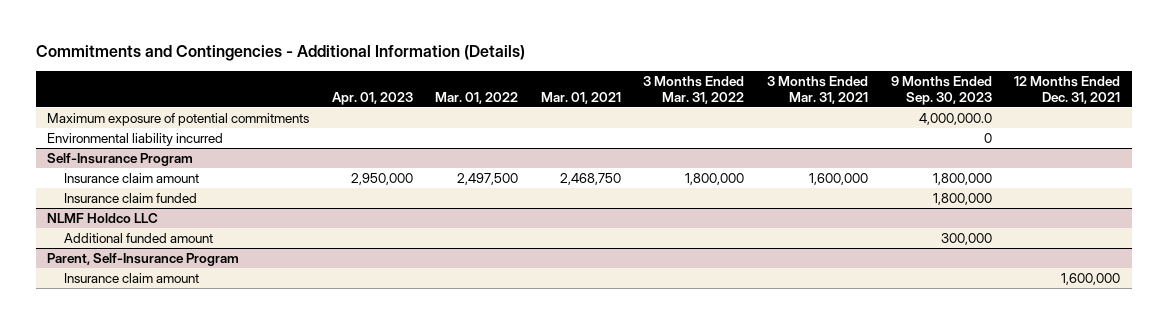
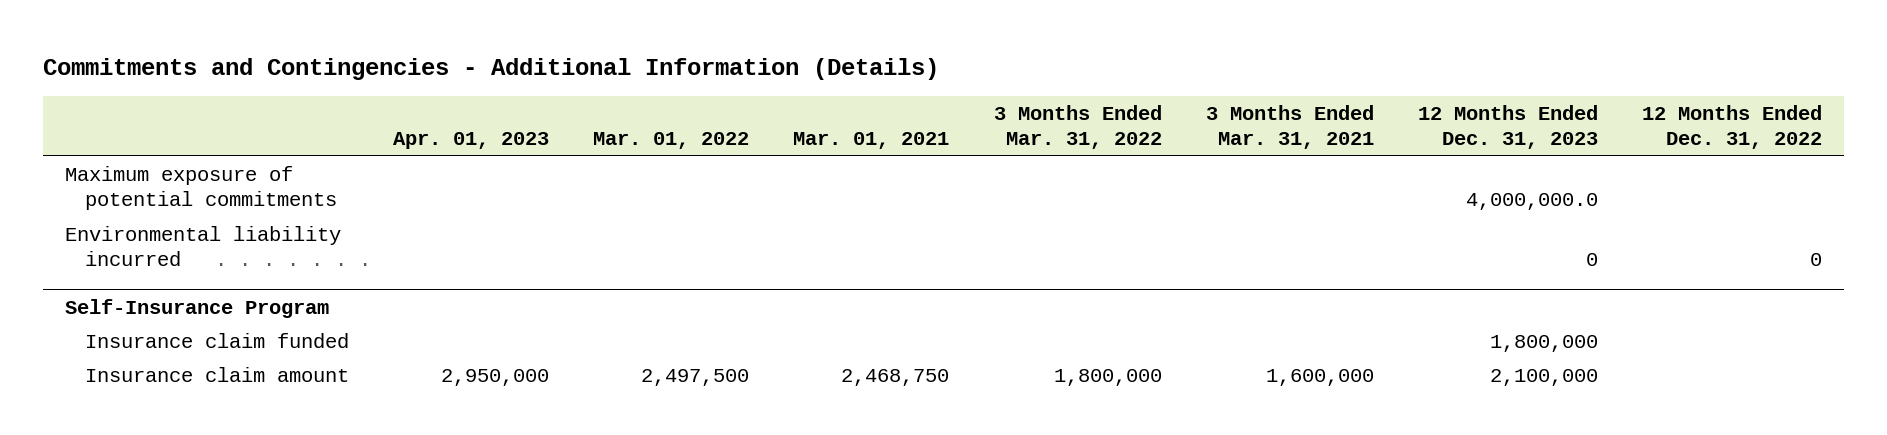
[890,75,992,105] 9 Months Ended Sep. 30, 2023 -> none
[1014,75,1121,104] 12 Months Ended Dec. 31, 2021 -> none
none -> [1417,104,1598,150] 12 Months Ended Dec. 31, 2023
none -> [1641,104,1822,150] 12 Months Ended Dec. 31, 2022
[46,213,158,224] NLMF Holdco LLC -> none
[64,233,214,244] Additional funded amount -> none
[46,253,239,267] Parent, Self-Insurance Program -> none
[64,273,200,284] Insurance claim amount -> none
[64,173,200,184] Insurance claim amount -> [85,366,350,382] Insurance claim amount

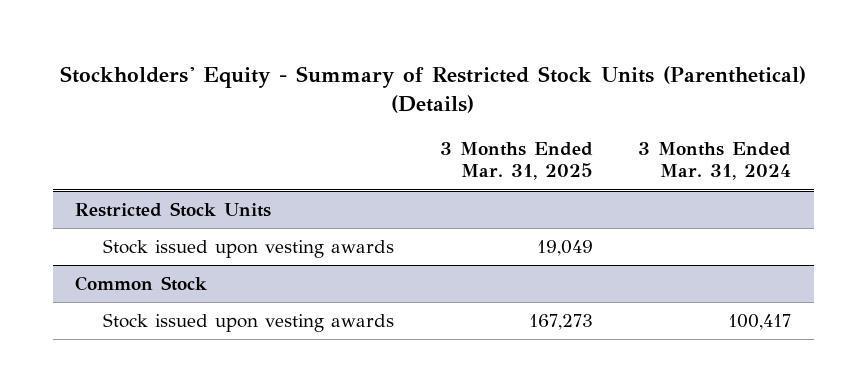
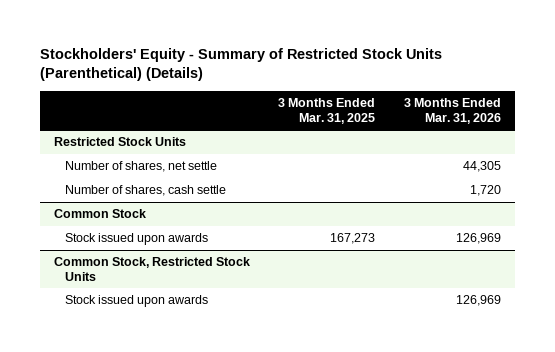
[637,141,791,181] 3 Months Ended Mar. 31, 2024 -> none
none -> [403,98,501,124] 3 Months Ended Mar. 31, 2026
[103,239,395,259] Stock issued upon vesting awards -> none
none -> [65,161,218,173] Number of shares, net settle
none -> [65,185,227,197] Number of shares, cash settle
[103,313,395,333] Stock issued upon vesting awards -> [65,233,209,246] Stock issued upon awards
none -> [53,257,250,281] Common Stock, Restricted Stock Units
none -> [65,295,209,308] Stock issued upon awards

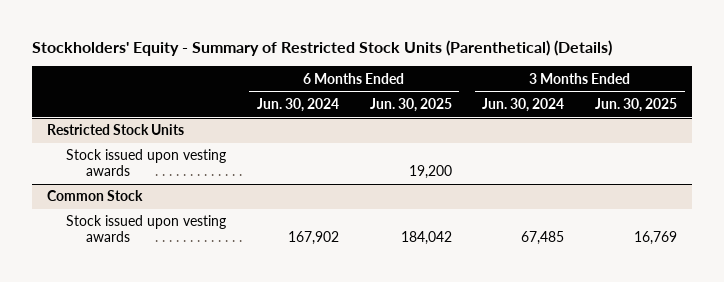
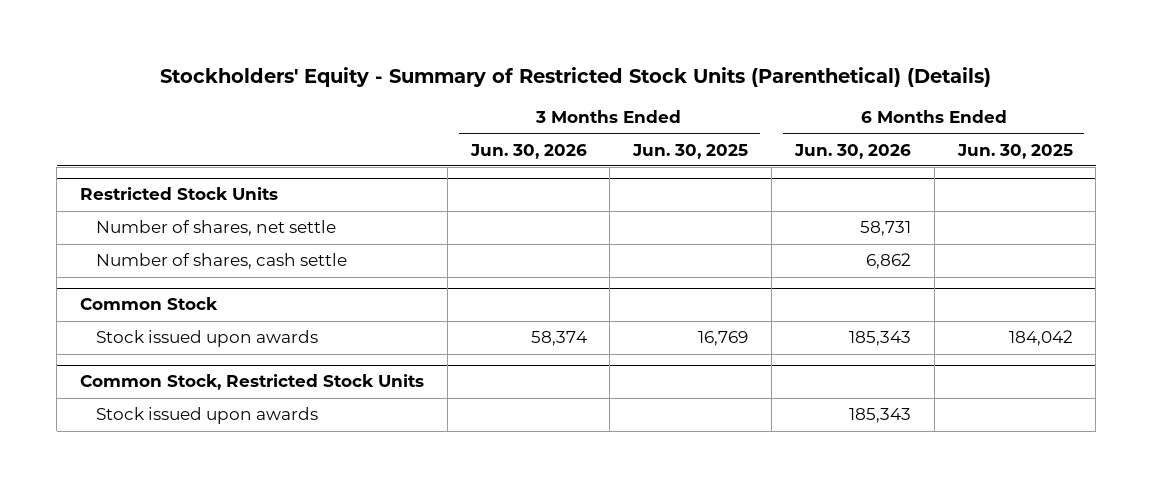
[257,97,340,112] Jun. 30, 2024 -> none
[482,97,565,112] Jun. 30, 2024 -> none
none -> [469,143,587,159] Jun. 30, 2026
none -> [793,143,911,159] Jun. 30, 2026
[66,149,227,177] Stock issued upon vesting awards -> none
none -> [96,220,337,237] Number of shares, net settle
none -> [96,253,348,270] Number of shares, cash settle
[66,215,227,243] Stock issued upon vesting awards -> [96,330,319,348] Stock issued upon awards
none -> [79,374,424,391] Common Stock, Restricted Stock Units
none -> [96,407,319,425] Stock issued upon awards

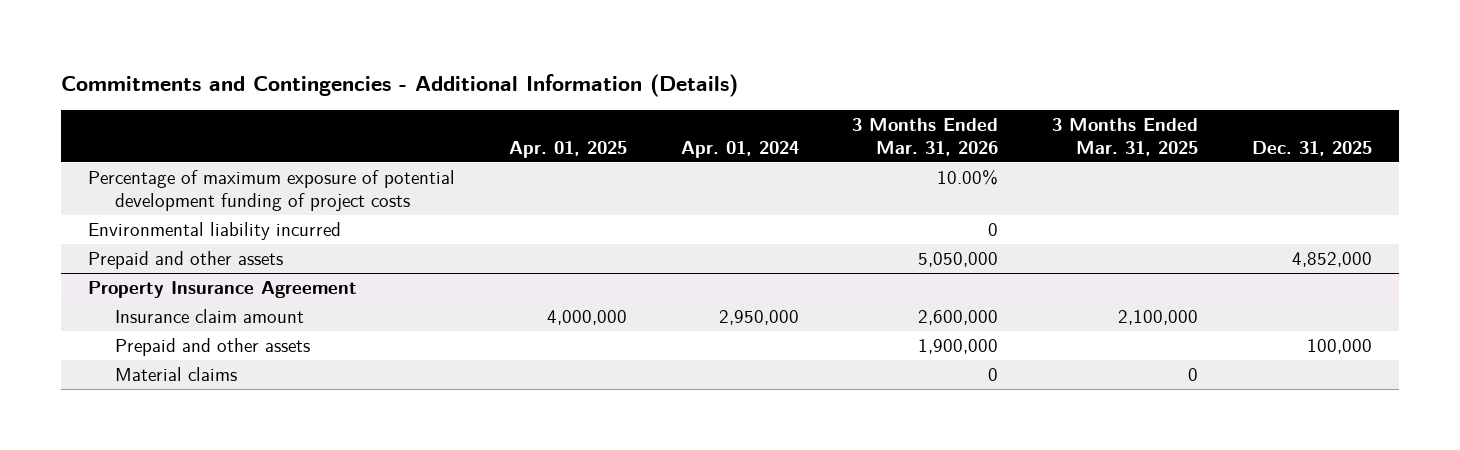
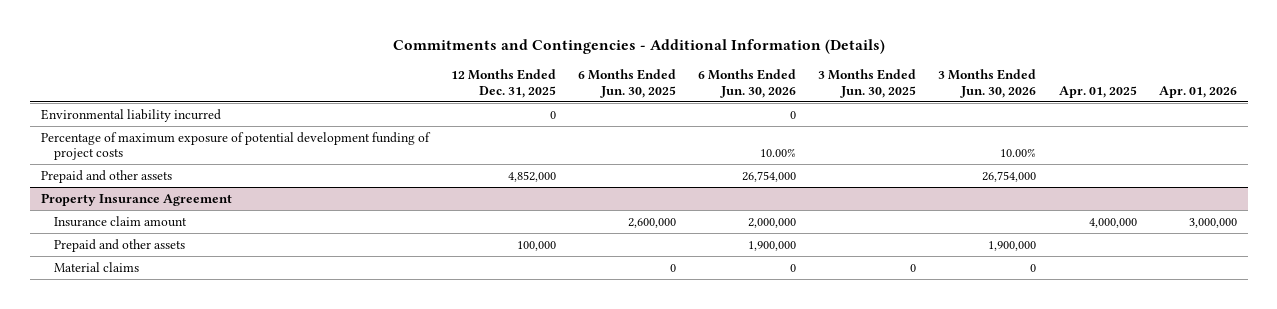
[680,140,799,158] Apr. 01, 2024 -> none
[852,118,999,156] 3 Months Ended Mar. 31, 2026 -> none
[1052,118,1199,156] 3 Months Ended Mar. 31, 2025 -> none
[1251,140,1372,156] Dec. 31, 2025 -> none
none -> [450,69,556,98] 12 Months Ended Dec. 31, 2025
none -> [577,69,676,98] 6 Months Ended Jun. 30, 2025
none -> [698,69,797,98] 6 Months Ended Jun. 30, 2026
none -> [818,69,917,98] 3 Months Ended Jun. 30, 2025
none -> [938,69,1037,98] 3 Months Ended Jun. 30, 2026
none -> [1158,85,1237,98] Apr. 01, 2026
[88,170,456,211] Percentage of maximum exposure of potential development funding of project costs -> [40,131,431,161] Percentage of maximum exposure of potential development funding of project costs

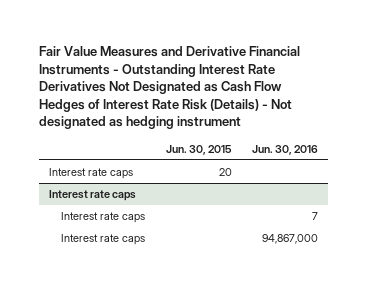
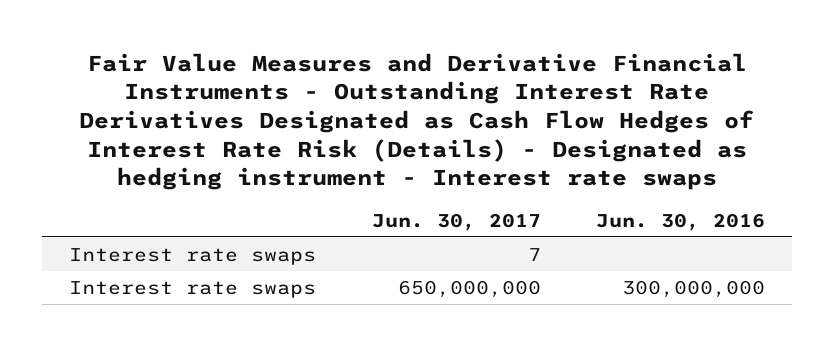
[39,46,301,130] Fair Value Measures and Derivative Financial Instruments - Outstanding Interest Rate Derivatives Not Designated as Cash Flow Hedges of Interest Rate Risk (Details) - Not designated as hedging instrument -> [79,52,755,191] Fair Value Measures and Derivative Financial Instruments - Outstanding Interest Rate Derivatives Designated as Cash Flow Hedges of Interest Rate Risk (Details) - Designated as hedging instrument - Interest rate swaps
[165,144,232,155] Jun. 30, 2015 -> none
none -> [371,212,541,231] Jun. 30, 2017
[49,190,137,202] Interest rate caps -> none
[61,212,146,224] Interest rate caps -> none
[61,234,146,246] Interest rate caps -> none
[49,168,134,180] Interest rate caps -> [69,247,317,265] Interest rate swaps
none -> [69,280,317,298] Interest rate swaps

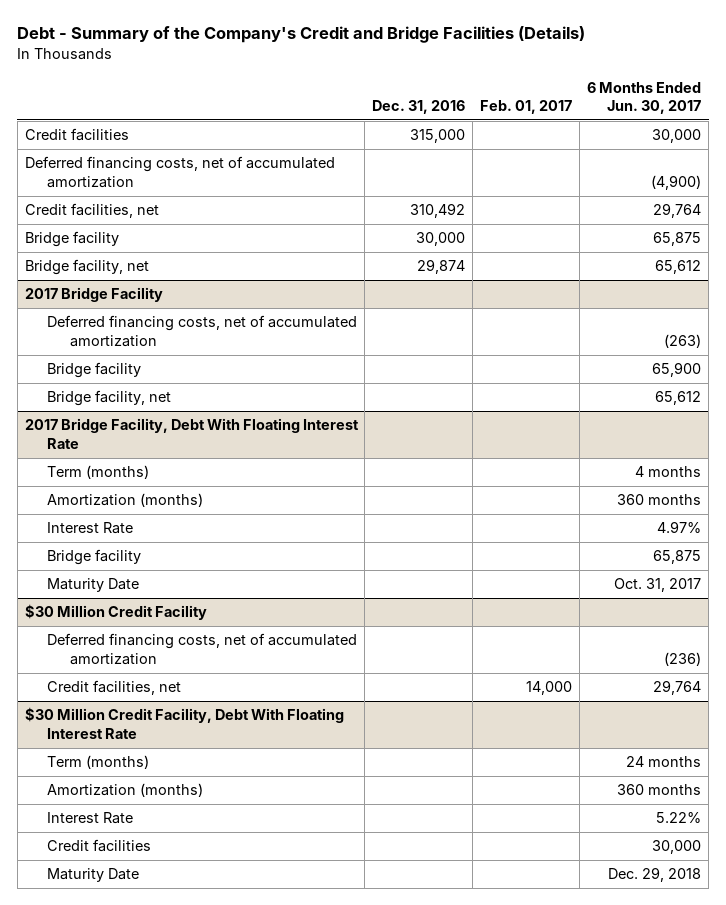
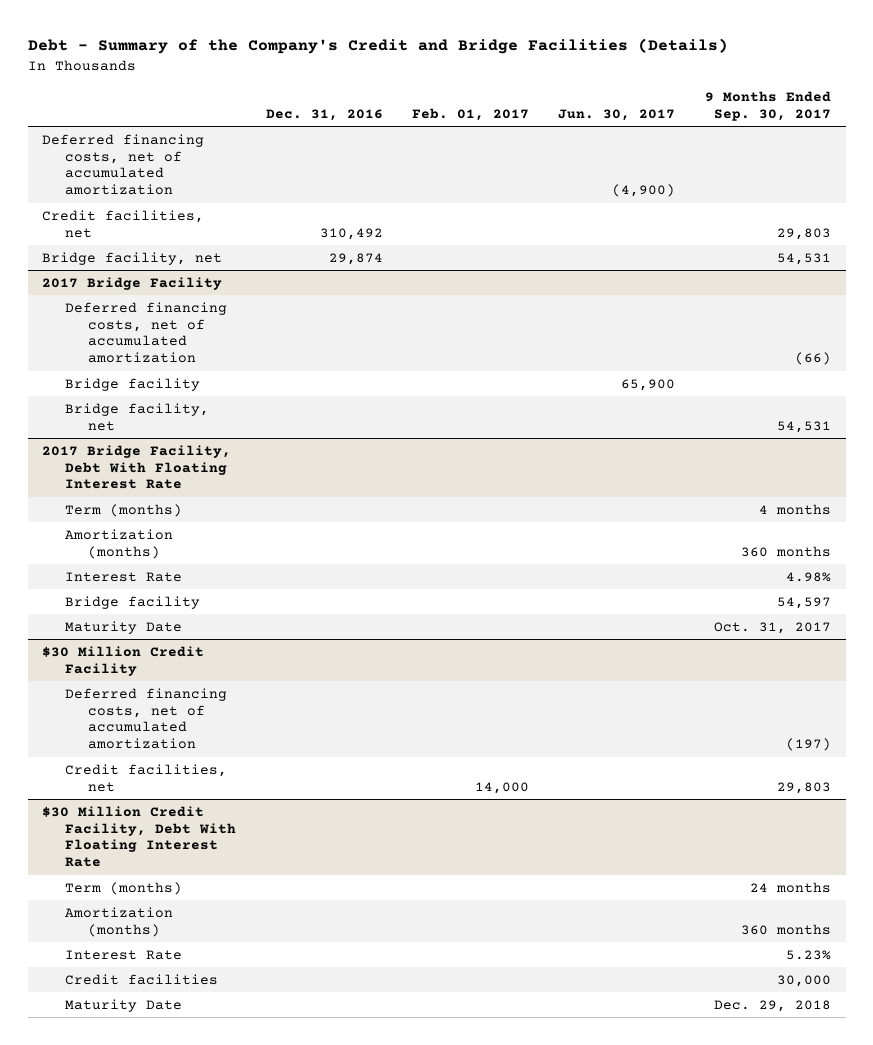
[587,81,702,115] 6 Months Ended Jun. 30, 2017 -> none
none -> [558,108,676,121] Jun. 30, 2017
none -> [704,90,831,121] 9 Months Ended Sep. 30, 2017
[24,128,129,142] Credit facilities -> none
[24,231,119,248] Bridge facility -> none

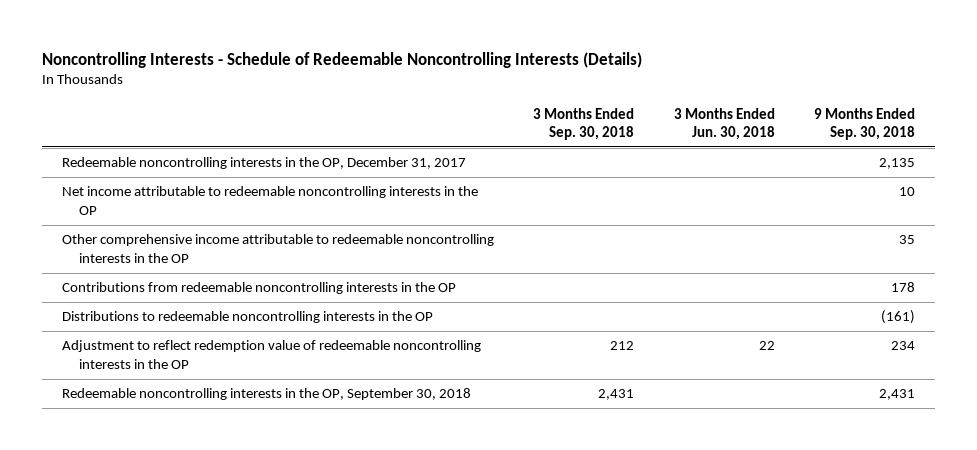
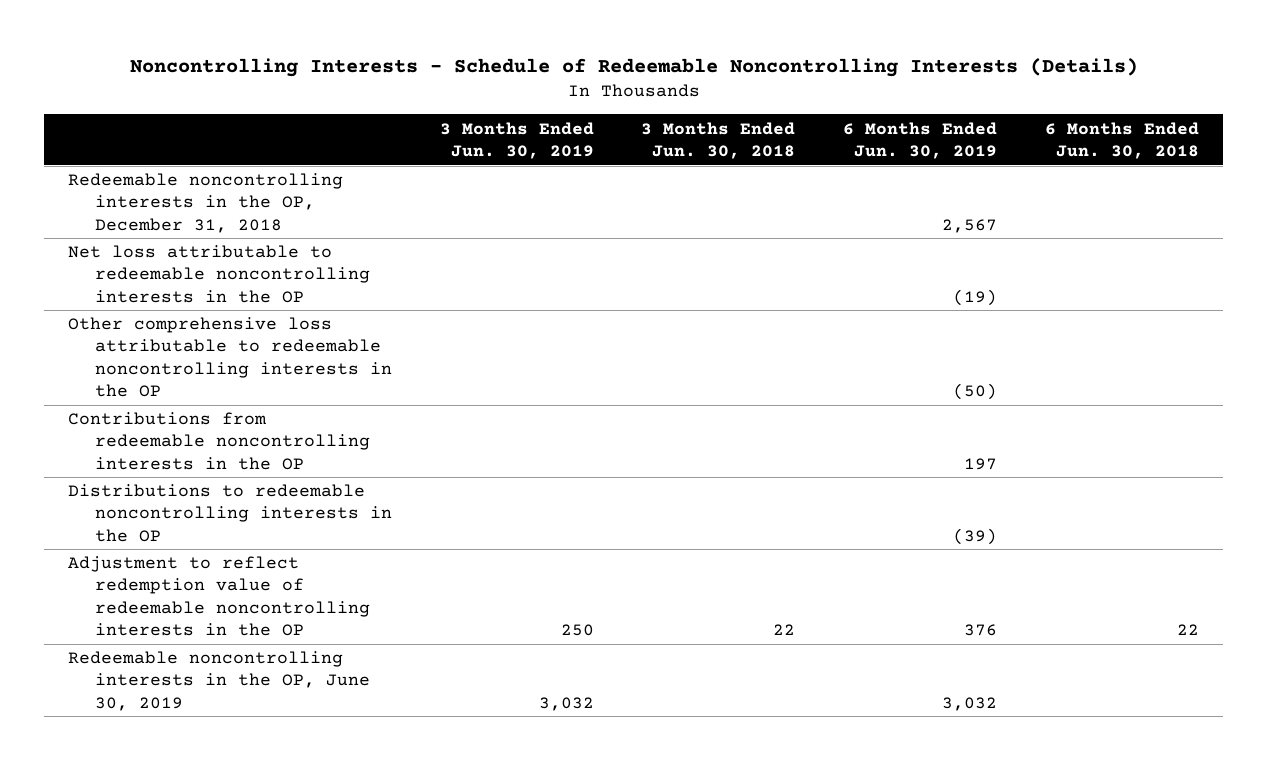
[533,107,635,141] 3 Months Ended Sep. 30, 2018 -> none
[814,107,916,141] 9 Months Ended Sep. 30, 2018 -> none
none -> [439,121,594,159] 3 Months Ended Jun. 30, 2019
none -> [843,121,998,159] 6 Months Ended Jun. 30, 2019
none -> [1044,121,1199,159] 6 Months Ended Jun. 30, 2018
[61,157,466,170] Redeemable noncontrolling interests in the OP, December 31, 2017 -> [68,173,344,233] Redeemable noncontrolling interests in the OP, December 31, 2018
[61,186,478,215] Net income attributable to redeemable noncontrolling interests in the OP -> [68,245,371,303] Net loss attributable to redeemable noncontrolling interests in the OP
[61,234,494,263] Other comprehensive income attributable to redeemable noncontrolling interests in the OP -> [68,317,393,398] Other comprehensive loss attributable to redeemable noncontrolling interests in the OP
[61,388,471,401] Redeemable noncontrolling interests in the OP, September 30, 2018 -> [68,651,371,711] Redeemable noncontrolling interests in the OP, June 30, 2019

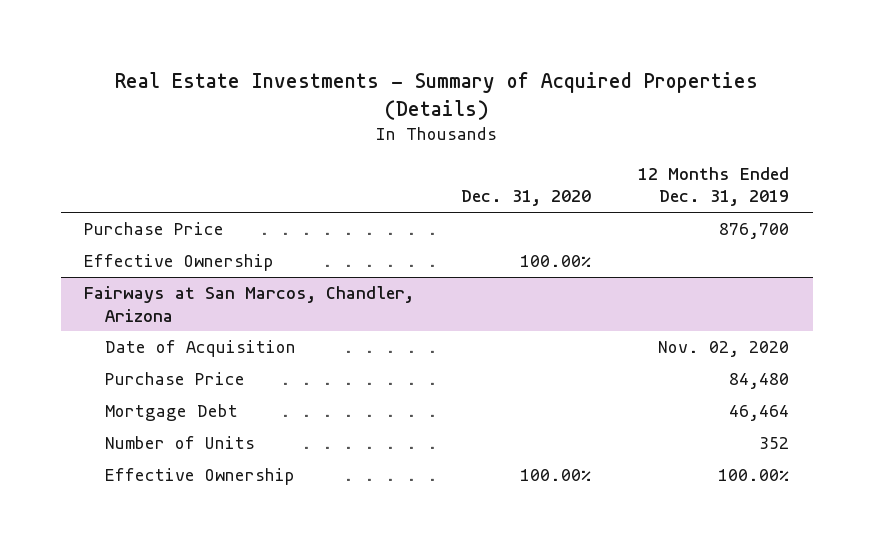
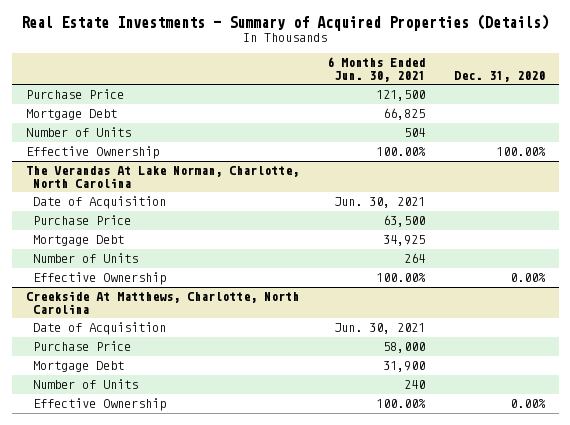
[638,166,790,207] 12 Months Ended Dec. 31, 2019 -> none
none -> [327,57,426,82] 6 Months Ended Jun. 30, 2021
none -> [25,109,117,121] Mortgage Debt
none -> [25,127,131,138] Number of Units
[84,285,415,322] Fairways at San Marcos, Chandler, Arizona -> none
[104,339,296,357] Date of Acquisition -> none
[104,371,245,385] Purchase Price -> none
[104,403,238,421] Mortgage Debt -> none
[104,435,255,449] Number of Units -> none
[104,467,295,485] Effective Ownership -> none
none -> [25,166,299,188] The Verandas At Lake Norman, Charlotte, North Carolina
none -> [33,196,167,210] Date of Acquisition
none -> [33,215,132,226] Purchase Price
none -> [33,235,125,247] Mortgage Debt
none -> [33,253,139,264] Number of Units
none -> [33,272,167,286] Effective Ownership
none -> [25,291,299,314] Creekside At Matthews, Charlotte, North Carolina
none -> [33,322,167,336] Date of Acquisition
none -> [33,341,132,352] Purchase Price
none -> [33,361,125,373] Mortgage Debt
none -> [33,379,139,390] Number of Units
none -> [33,398,167,412] Effective Ownership

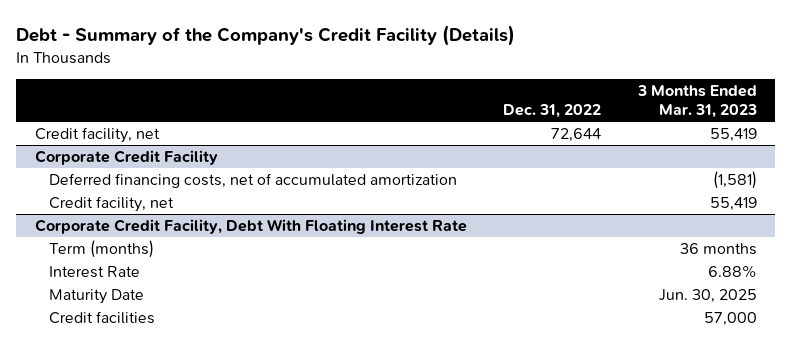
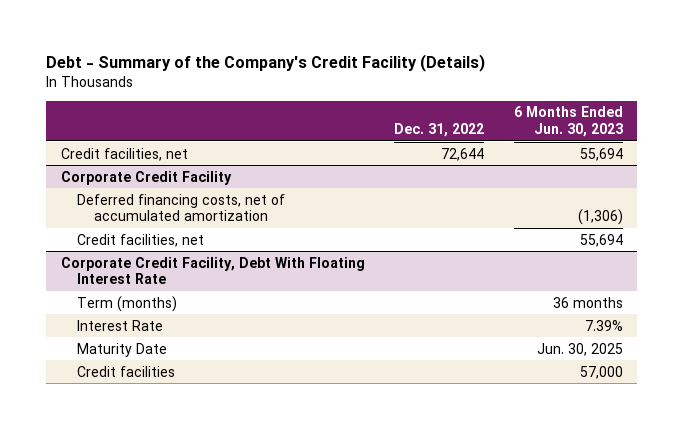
[636,84,757,119] 3 Months Ended Mar. 31, 2023 -> none
none -> [513,106,623,138] 6 Months Ended Jun. 30, 2023
[34,127,160,144] Credit facility, net -> [60,147,188,161] Credit facilities, net
[48,196,174,213] Credit facility, net -> [77,233,205,247] Credit facilities, net

